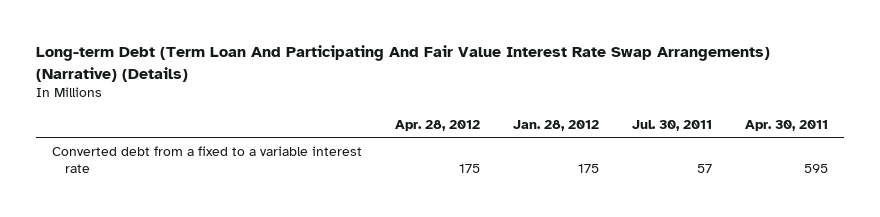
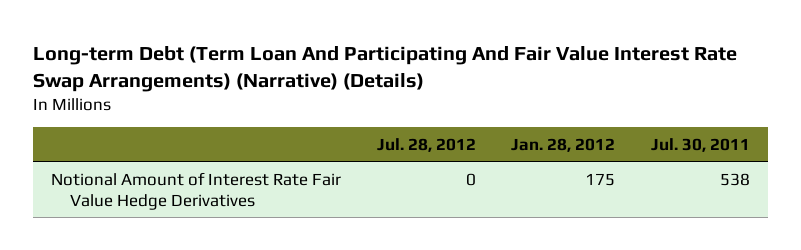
[395,119,481,131] Apr. 28, 2012 -> none
[744,119,828,131] Apr. 30, 2011 -> none
none -> [376,137,476,152] Jul. 28, 2012
[52,145,363,173] Converted debt from a fixed to a variable interest rate -> none
none -> [51,171,342,210] Notional Amount of Interest Rate Fair Value Hedge Derivatives

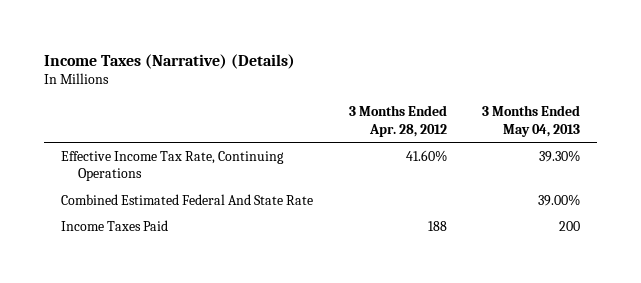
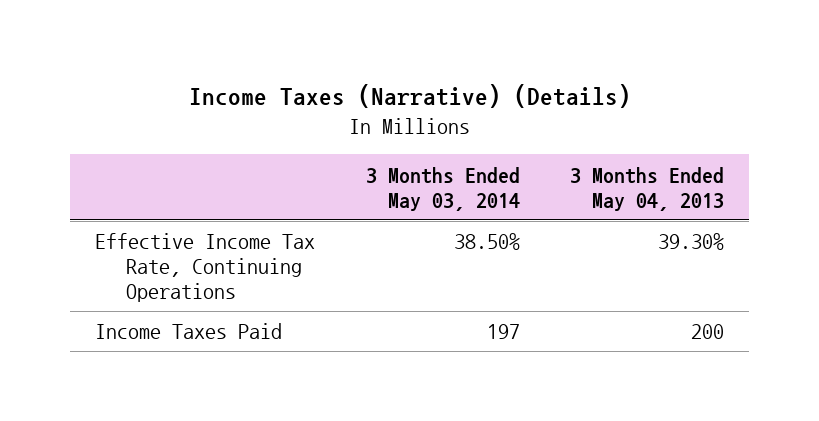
[348,105,447,137] 3 Months Ended Apr. 28, 2012 -> none
none -> [365,166,520,211] 3 Months Ended May 03, 2014
[61,193,314,205] Combined Estimated Federal And State Rate -> none

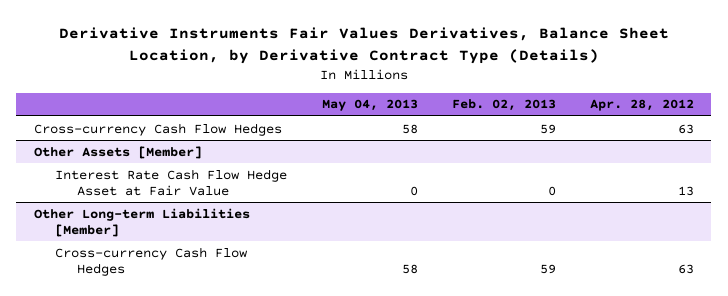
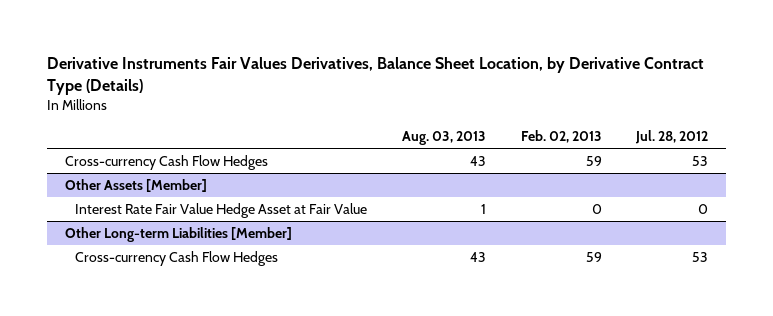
[321,99,418,112] May 04, 2013 -> none
[590,99,695,112] Apr. 28, 2012 -> none
none -> [401,130,486,145] Aug. 03, 2013
none -> [635,129,709,144] Jul. 28, 2012
[55,168,288,196] Interest Rate Cash Flow Hedge Asset at Fair Value -> [75,202,368,218] Interest Rate Fair Value Hedge Asset at Fair Value

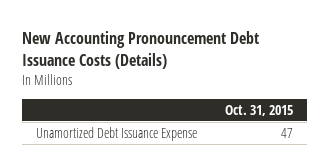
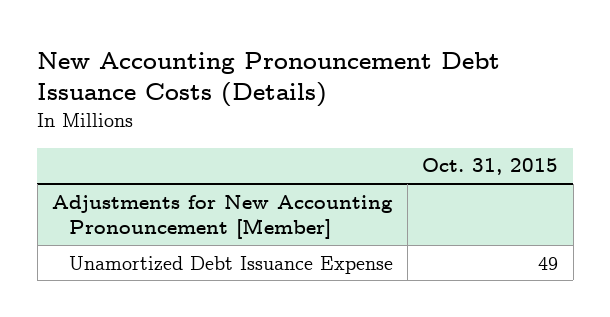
none -> [51,194,393,240] Adjustments for New Accounting Pronouncement [Member]
[280,127,293,138] 47 -> [538,256,559,270] 49

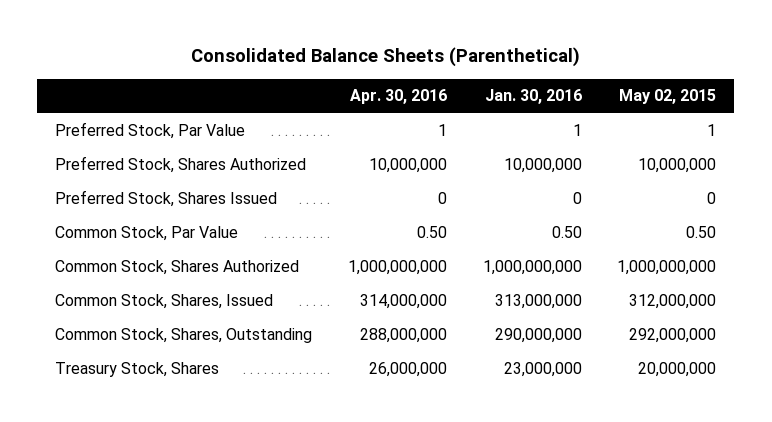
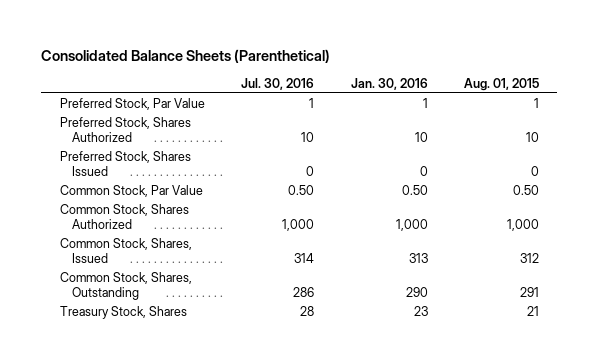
[349,89,447,105] Apr. 30, 2016 -> none
[619,89,717,105] May 02, 2015 -> none
none -> [241,77,315,90] Jul. 30, 2016
none -> [464,77,540,91] Aug. 01, 2015
[503,157,582,173] 10,000,000 -> [414,132,428,143] 10
[482,259,582,275] 1,000,000,000 -> [395,219,428,232] 1,000
[494,293,582,309] 313,000,000 -> [408,253,428,264] 313
[494,327,582,343] 290,000,000 -> [405,287,428,298] 290
[503,361,582,377] 23,000,000 -> [413,306,428,317] 23

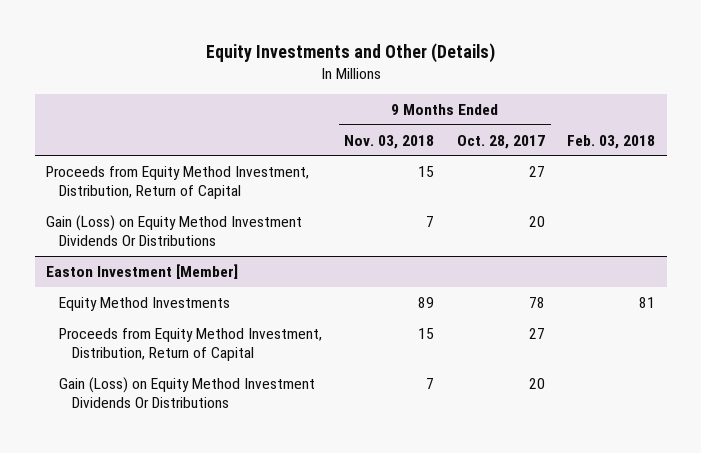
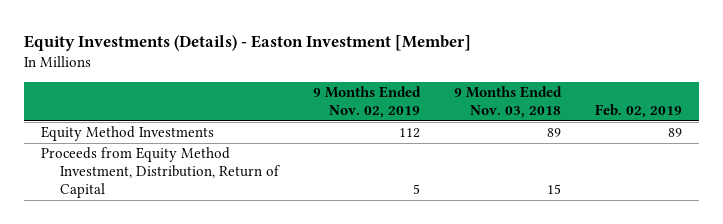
[205,43,495,64] Equity Investments and Other (Details) -> [23,34,471,51] Equity Investments (Details) - Easton Investment [Member]
[456,134,545,149] Oct. 28, 2017 -> none
[567,134,656,149] Feb. 03, 2018 -> none
none -> [312,86,421,118] 9 Months Ended Nov. 02, 2019
none -> [595,103,683,118] Feb. 02, 2019
[45,165,309,199] Proceeds from Equity Method Investment, Distribution, Return of Capital -> none
[45,214,302,246] Gain (Loss) on Equity Method Investment Dividends Or Distributions -> none
[45,263,238,279] Easton Investment [Member] -> none
[58,376,315,408] Gain (Loss) on Equity Method Investment Dividends Or Distributions -> none

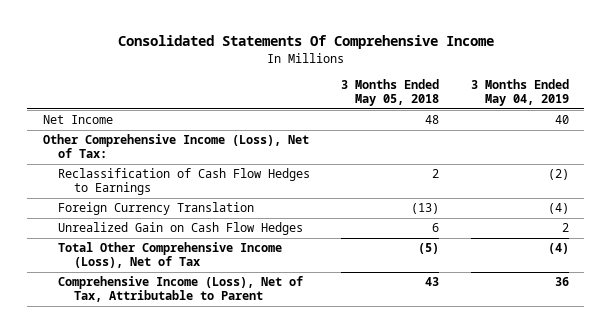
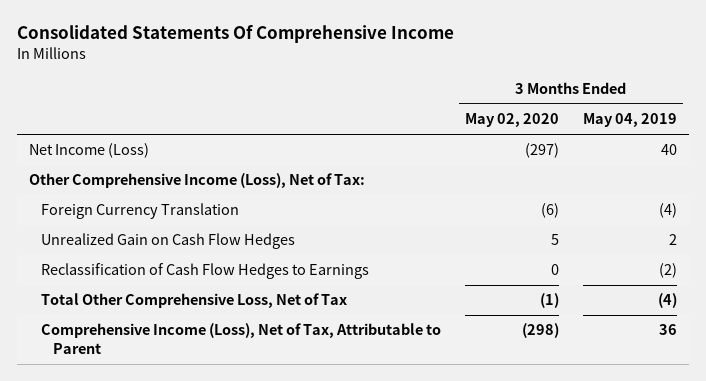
[341,78,440,107] 3 Months Ended May 05, 2018 -> none
none -> [465,113,560,128] May 02, 2020
[42,115,113,125] Net Income -> [28,143,149,159] Net Income (Loss)
[58,168,311,196] Reclassification of Cash Flow Hedges to Earnings -> [41,263,370,280] Reclassification of Cash Flow Hedges to Earnings
[58,242,283,269] Total Other Comprehensive Income (Loss), Net of Tax -> [41,293,348,309] Total Other Comprehensive Loss, Net of Tax

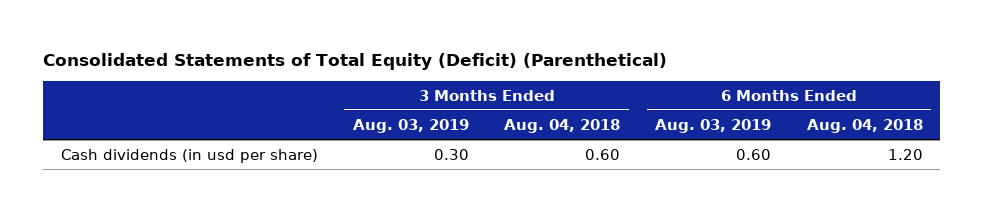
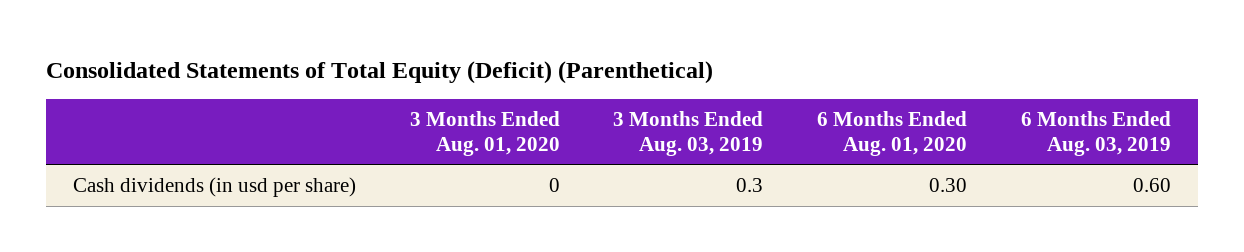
[504,118,621,133] Aug. 04, 2018 -> none
[806,118,923,133] Aug. 04, 2018 -> none
none -> [409,111,560,156] 3 Months Ended Aug. 01, 2020
none -> [817,111,968,156] 6 Months Ended Aug. 01, 2020
[434,148,470,160] 0.30 -> [736,178,764,193] 0.3

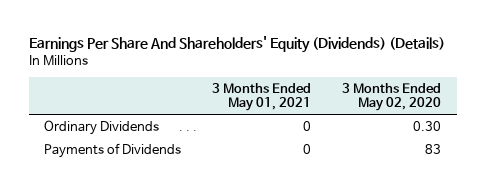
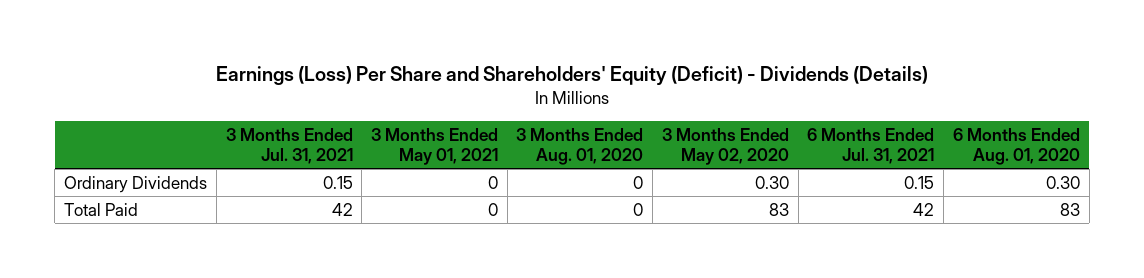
[28,35,445,53] Earnings Per Share And Shareholders' Equity (Dividends) (Details) -> [215,66,928,86] Earnings (Loss) Per Share and Shareholders' Equity (Deficit) - Dividends (Details)
none -> [225,127,353,164] 3 Months Ended Jul. 31, 2021
none -> [516,127,644,165] 3 Months Ended Aug. 01, 2020
none -> [807,127,935,164] 6 Months Ended Jul. 31, 2021
none -> [952,127,1080,165] 6 Months Ended Aug. 01, 2020
[44,142,182,158] Payments of Dividends -> [64,202,139,216] Total Paid

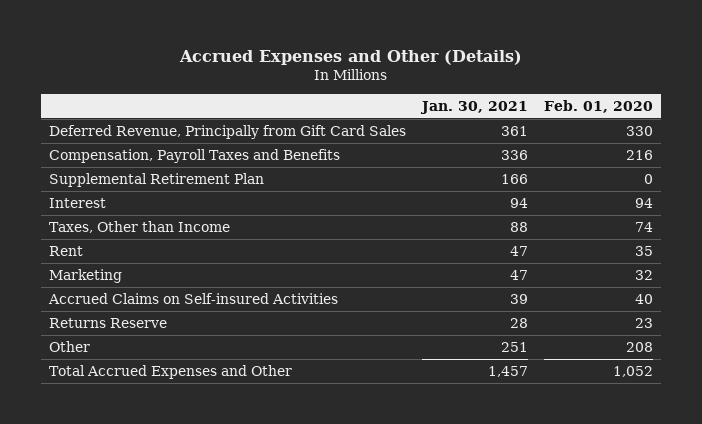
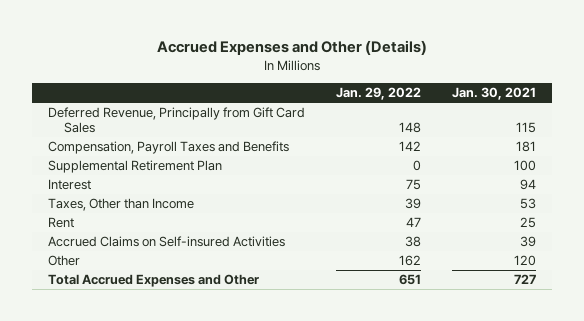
[544,99,654,113] Feb. 01, 2020 -> none
none -> [336,87,422,101] Jan. 29, 2022
[500,125,528,136] 361 -> [516,122,537,134] 115
[500,149,528,160] 336 -> [516,141,537,153] 181
[500,173,528,184] 166 -> [514,160,537,172] 100
[48,268,122,283] Marketing -> none
[509,221,528,232] 88 -> [520,198,537,210] 53
[509,245,528,256] 47 -> [520,217,537,229] 25
[48,317,167,328] Returns Reserve -> none
[500,341,528,352] 251 -> [514,255,537,267] 120
[487,365,528,377] 1,457 -> [514,274,537,285] 727

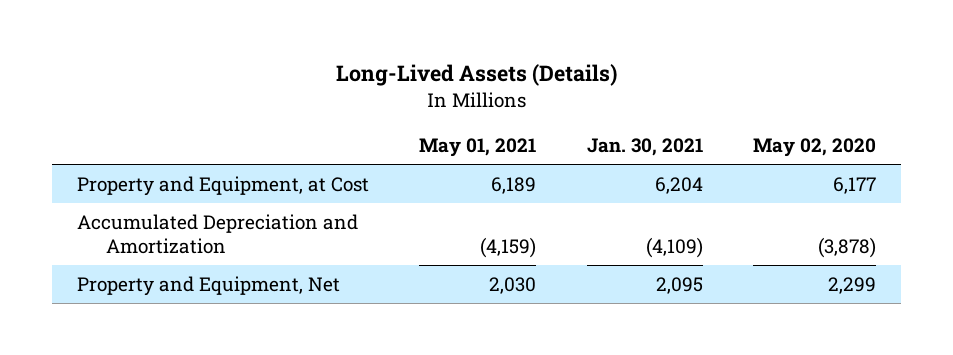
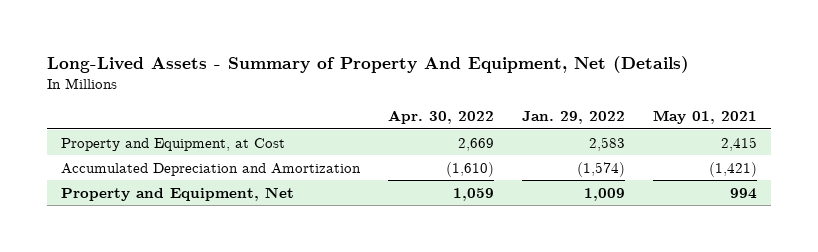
[335,64,617,87] Long-Lived Assets (Details) -> [47,56,690,74] Long-Lived Assets - Summary of Property And Equipment, Net (Details)
[586,137,703,156] Jan. 30, 2021 -> none
[753,137,877,157] May 02, 2020 -> none
none -> [388,109,495,124] Apr. 30, 2022
none -> [522,110,626,124] Jan. 29, 2022
[491,177,537,195] 6,189 -> [720,136,757,151] 2,415
[480,236,537,258] (4,159) -> [708,161,757,177] (1,421)
[489,277,537,295] 2,030 -> [729,187,757,199] 994

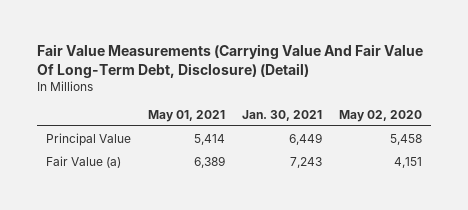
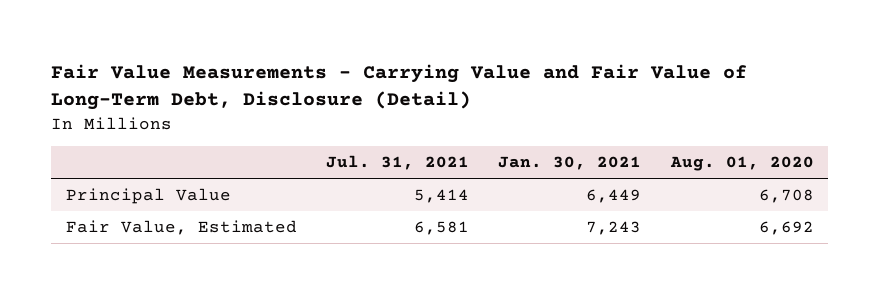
[37,43,424,78] Fair Value Measurements (Carrying Value And Fair Value Of Long-Term Debt, Disclosure) (Detail) -> [51,64,748,111] Fair Value Measurements - Carrying Value and Fair Value of Long-Term Debt, Disclosure (Detail)
[147,109,225,122] May 01, 2021 -> none
[339,109,423,122] May 02, 2020 -> none
none -> [326,155,470,171] Jul. 31, 2021
none -> [669,156,814,172] Aug. 01, 2020
[45,155,121,168] Fair Value (a) -> [65,220,297,236] Fair Value, Estimated

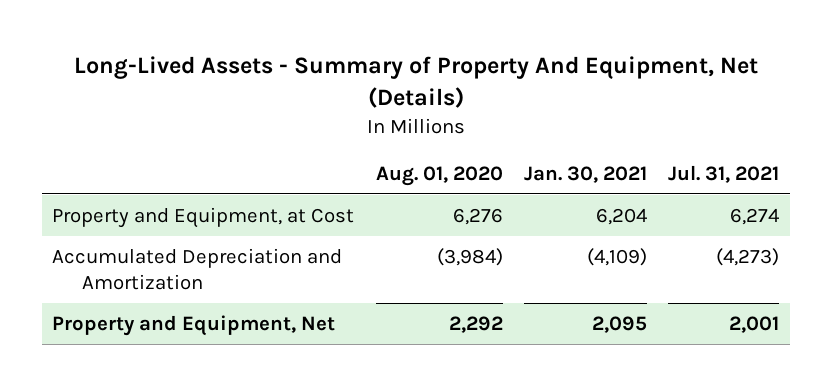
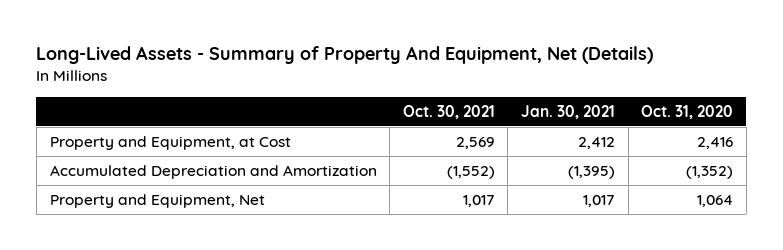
[375,165,503,186] Aug. 01, 2020 -> none
[668,164,780,183] Jul. 31, 2021 -> none
none -> [402,104,495,119] Oct. 30, 2021
none -> [641,104,734,119] Oct. 31, 2020
[596,207,648,225] 6,204 -> [578,136,616,149] 2,412
[587,247,648,266] (4,109) -> [568,165,616,179] (1,395)
[592,315,648,333] 2,095 -> [583,194,616,207] 1,017

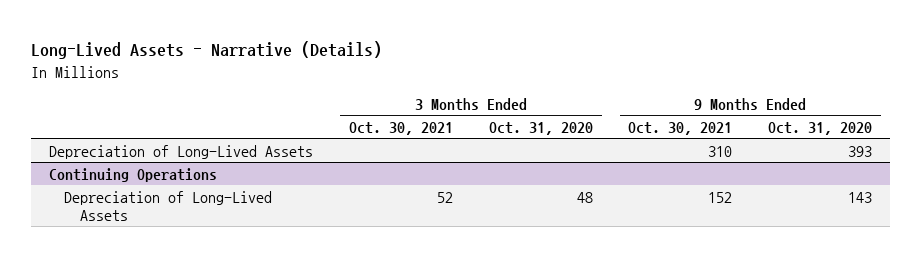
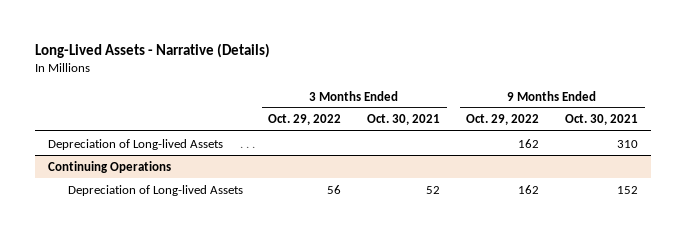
[488,121,593,135] Oct. 31, 2020 -> none
[768,121,873,135] Oct. 31, 2020 -> none
none -> [268,114,342,126] Oct. 29, 2022
none -> [466,114,540,126] Oct. 29, 2022
[48,144,313,159] Depreciation of Long-Lived Assets -> [48,138,224,150] Depreciation of Long-lived Assets
[64,190,273,221] Depreciation of Long-Lived Assets -> [67,184,243,196] Depreciation of Long-lived Assets

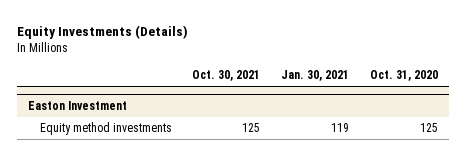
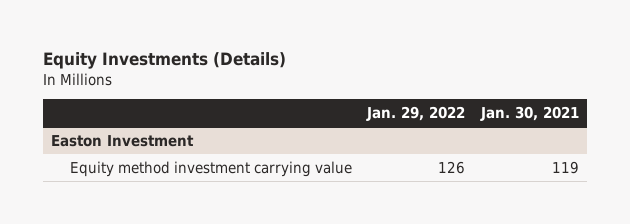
[192,70,261,82] Oct. 30, 2021 -> none
[370,70,439,82] Oct. 31, 2020 -> none
none -> [366,106,466,122] Jan. 29, 2022
[39,122,172,136] Equity method investments -> [69,160,352,177] Equity method investment carrying value

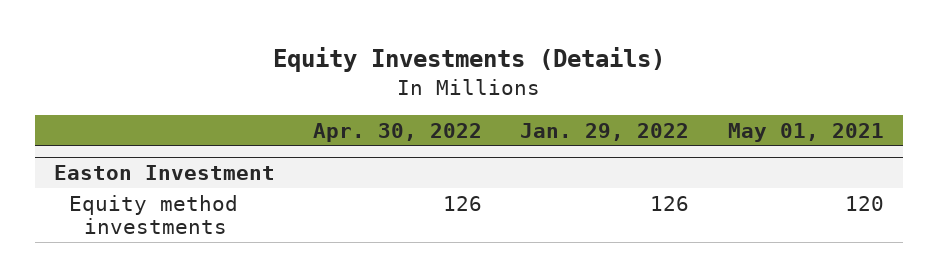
[480,106,580,122] Jan. 30, 2021 -> none
none -> [313,122,483,142] Apr. 30, 2022
none -> [727,122,884,142] May 01, 2021
[69,160,352,177] Equity method investment carrying value -> [69,194,239,235] Equity method investments

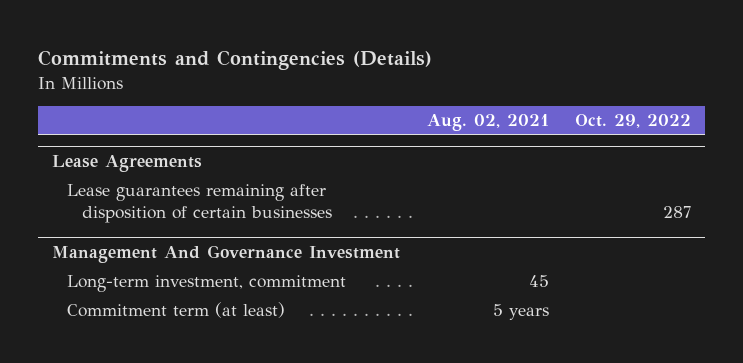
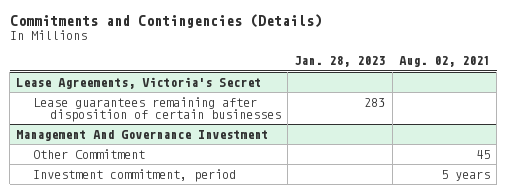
[575,114,692,129] Oct. 29, 2022 -> none
none -> [294,56,386,68] Jan. 28, 2023
[51,155,202,173] Lease Agreements -> none
none -> [16,76,262,89] Lease Agreements, Victoria's Secret
[66,275,346,293] Long-term investment, commitment -> [32,148,145,159] Other Commitment
[66,302,285,319] Commitment term (at least) -> [32,168,236,182] Investment commitment, period

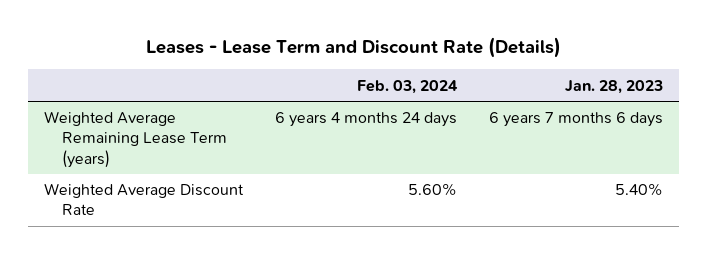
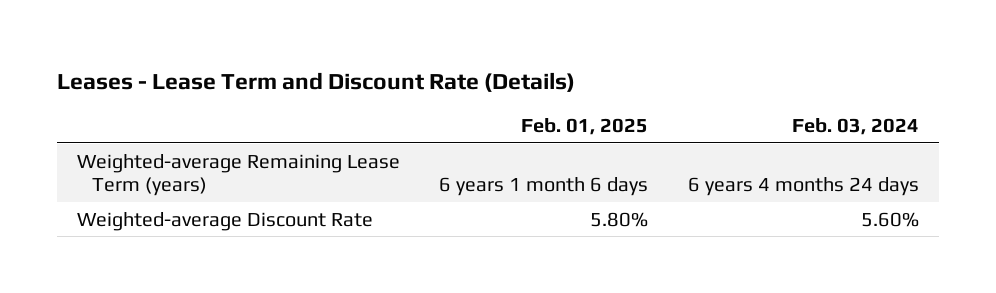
[565,79,664,94] Jan. 28, 2023 -> none
none -> [521,118,649,136] Feb. 01, 2025
[44,111,227,168] Weighted Average Remaining Lease Term (years) -> [77,153,401,197] Weighted-average Remaining Lease Term (years)
[44,183,245,216] Weighted Average Discount Rate -> [77,211,374,231] Weighted-average Discount Rate

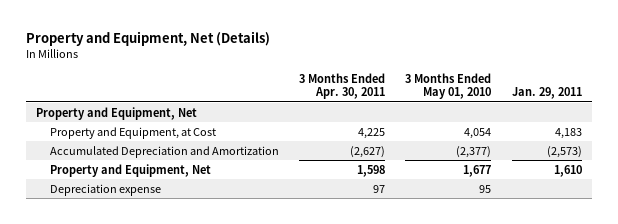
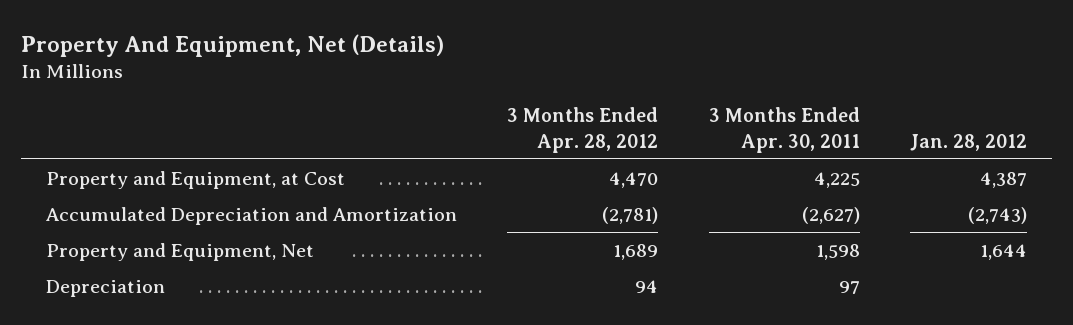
[25,31,270,47] Property and Equipment, Net (Details) -> [20,33,444,57] Property And Equipment, Net (Details)
[405,73,492,99] 3 Months Ended May 01, 2010 -> none
[511,86,582,99] Jan. 29, 2011 -> none
none -> [507,107,659,153] 3 Months Ended Apr. 28, 2012
none -> [909,133,1027,151] Jan. 28, 2012
[35,106,197,120] Property and Equipment, Net -> none
[49,183,161,196] Depreciation expense -> [46,279,166,297] Depreciation

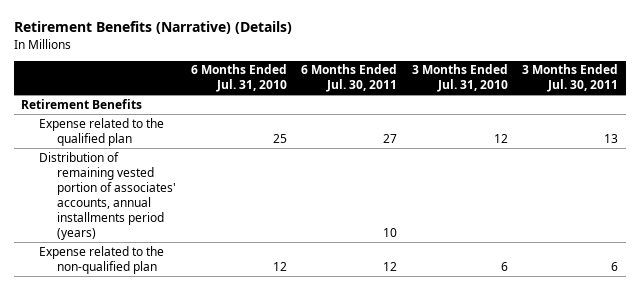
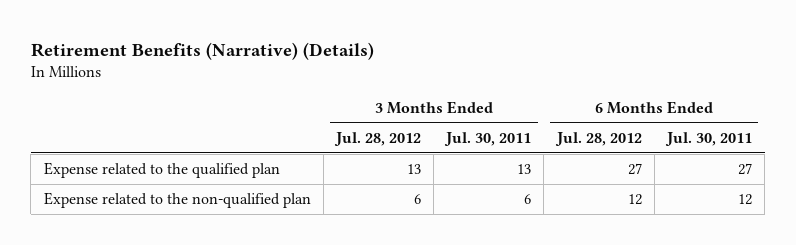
[190,64,287,93] 6 Months Ended Jul. 31, 2010 -> none
[411,64,508,93] 3 Months Ended Jul. 31, 2010 -> none
none -> [333,131,421,146] Jul. 28, 2012
none -> [554,131,642,146] Jul. 28, 2012
[21,98,143,109] Retirement Benefits -> none
[39,151,177,240] Distribution of remaining vested portion of associates' accounts, annual installments period (years) -> none

